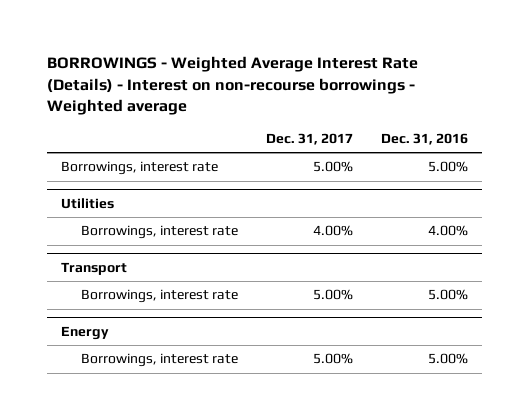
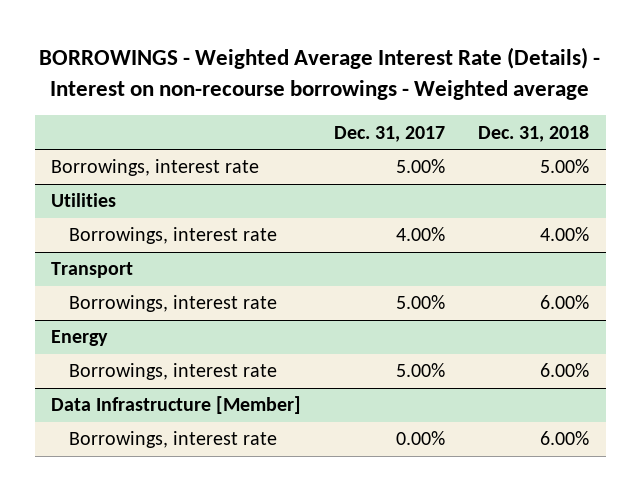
[381,132,469,145] Dec. 31, 2016 -> none
none -> [478,124,590,142] Dec. 31, 2018
none -> [51,396,302,415] Data Infrastructure [Member]
none -> [68,431,277,449] Borrowings, interest rate

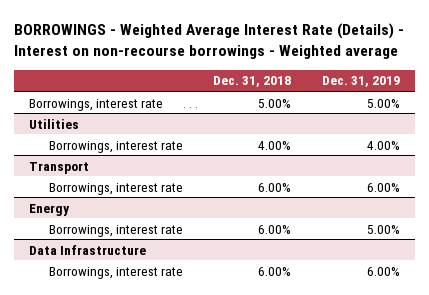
[334,125,446,142] Dec. 31, 2017 -> none
none -> [321,76,400,88] Dec. 31, 2019
[51,396,302,415] Data Infrastructure [Member] -> [28,244,146,255] Data Infrastructure

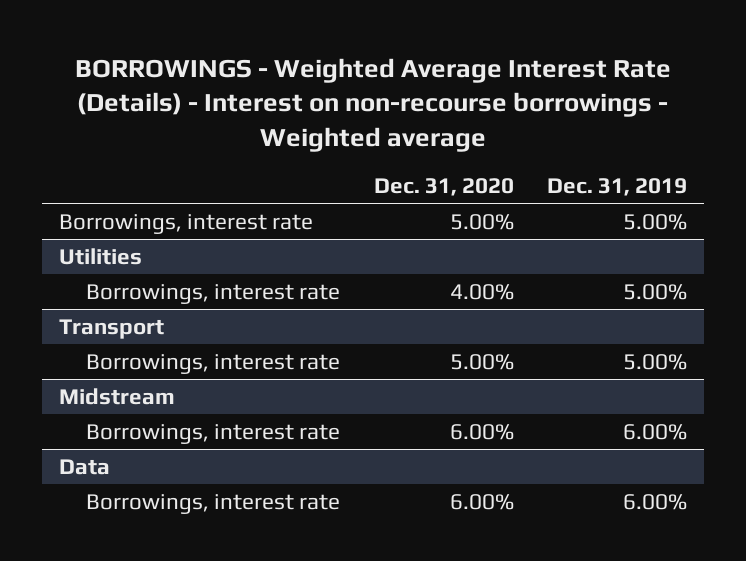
[213,76,292,88] Dec. 31, 2018 -> none
none -> [373,178,514,197] Dec. 31, 2020
[366,140,400,150] 4.00% -> [623,283,688,300] 5.00%
[48,182,183,195] Borrowings, interest rate -> none
[28,203,70,216] Energy -> none
[28,244,146,255] Data Infrastructure -> [58,387,175,405] Midstream
none -> [58,458,110,475] Data
none -> [86,493,341,514] Borrowings, interest rate

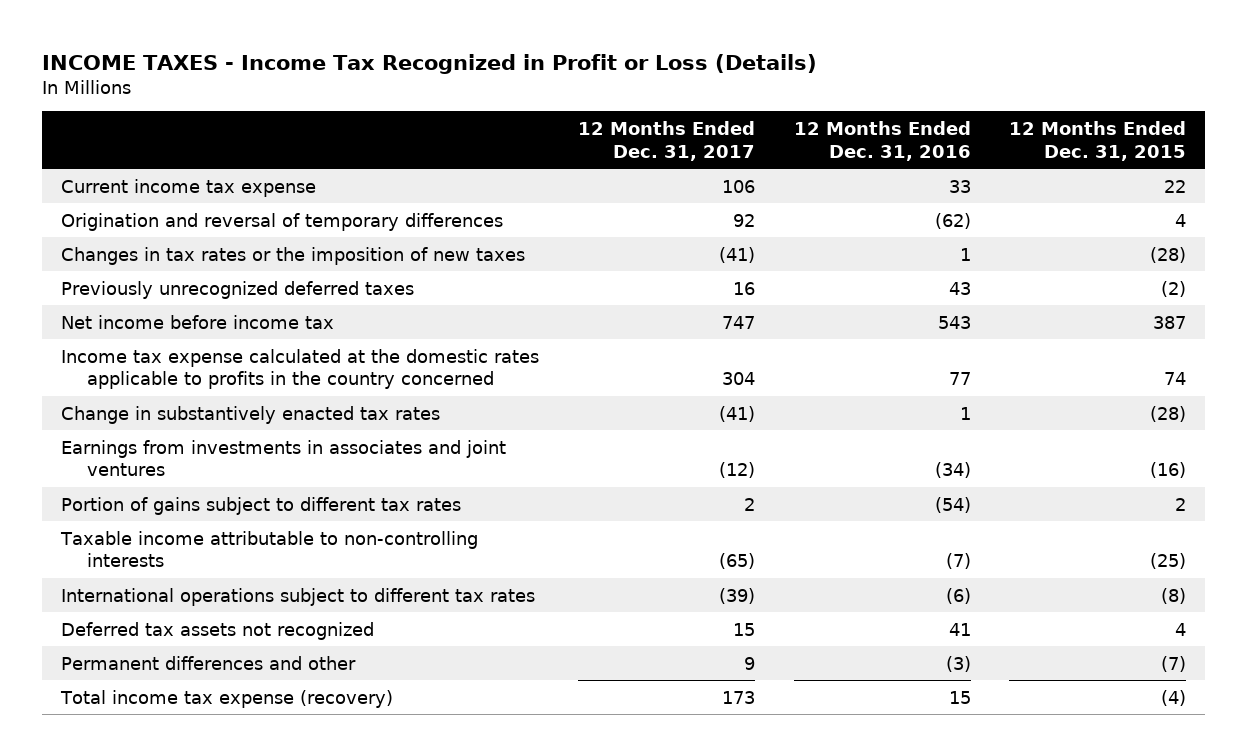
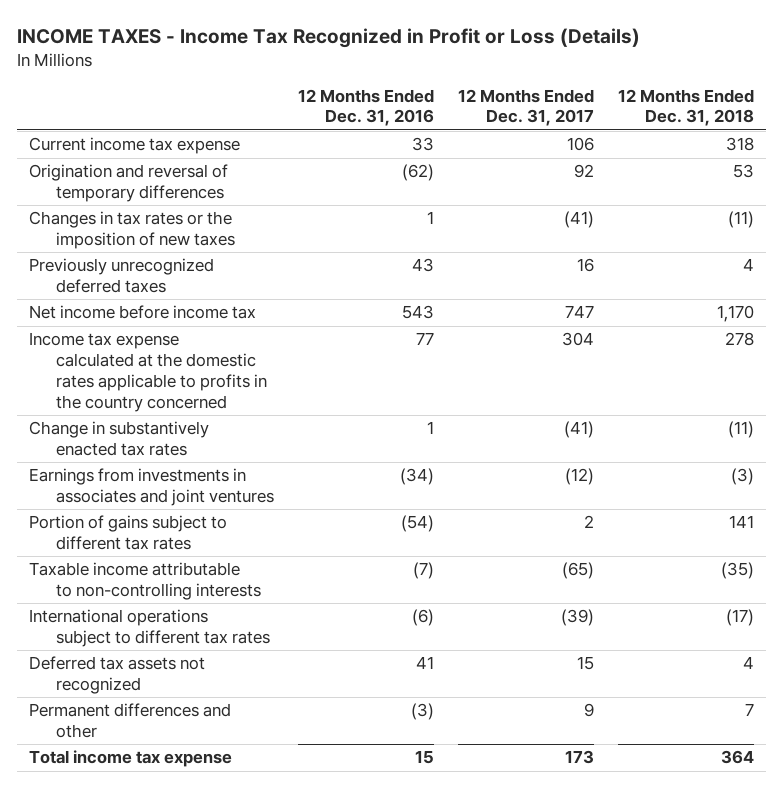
[1009,121,1187,161] 12 Months Ended Dec. 31, 2015 -> none
none -> [617,88,754,127] 12 Months Ended Dec. 31, 2018
[60,689,394,708] Total income tax expense (recovery) -> [28,750,232,768] Total income tax expense

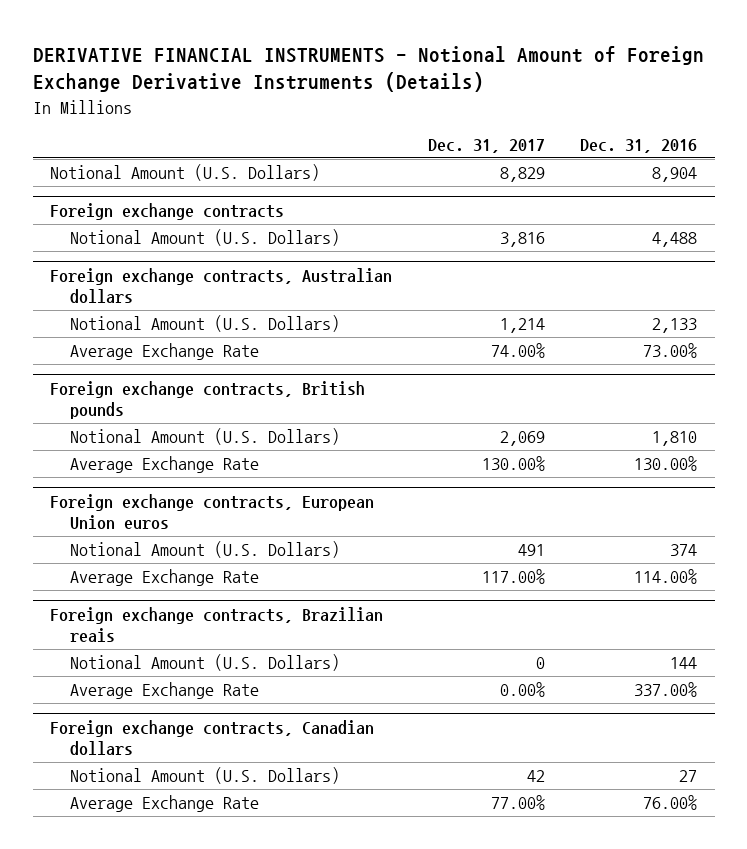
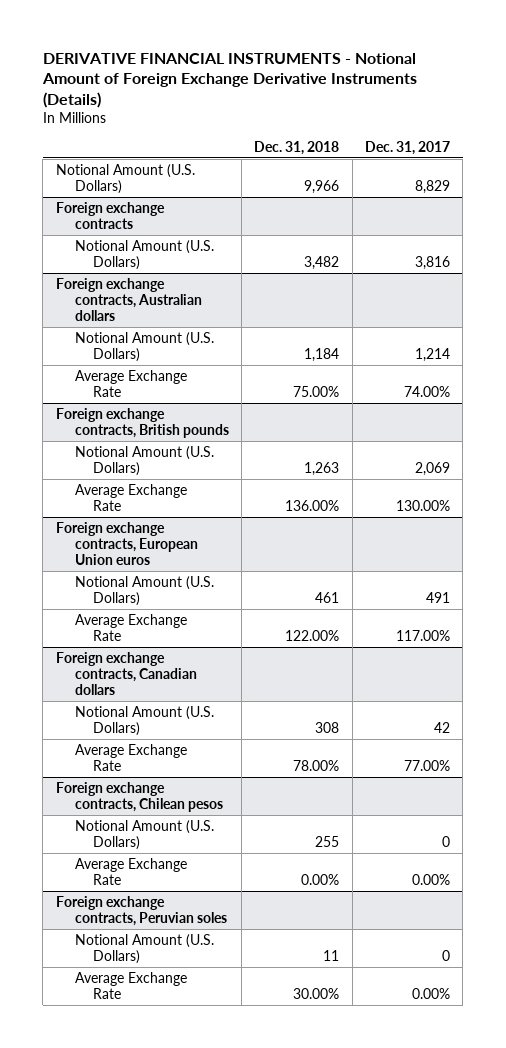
[579,138,697,153] Dec. 31, 2016 -> none
none -> [254,140,340,155] Dec. 31, 2018
[50,607,384,643] Foreign exchange contracts, Brazilian reais -> none
[70,654,341,672] Notional Amount (U.S. Dollars) -> none
[70,682,260,700] Average Exchange Rate -> none
none -> [55,781,223,812] Foreign exchange contracts, Chilean pesos
none -> [74,819,214,850] Notional Amount (U.S. Dollars)
none -> [74,857,187,885] Average Exchange Rate
none -> [55,895,227,926] Foreign exchange contracts, Peruvian soles
none -> [74,933,214,964] Notional Amount (U.S. Dollars)
none -> [74,971,187,999] Average Exchange Rate

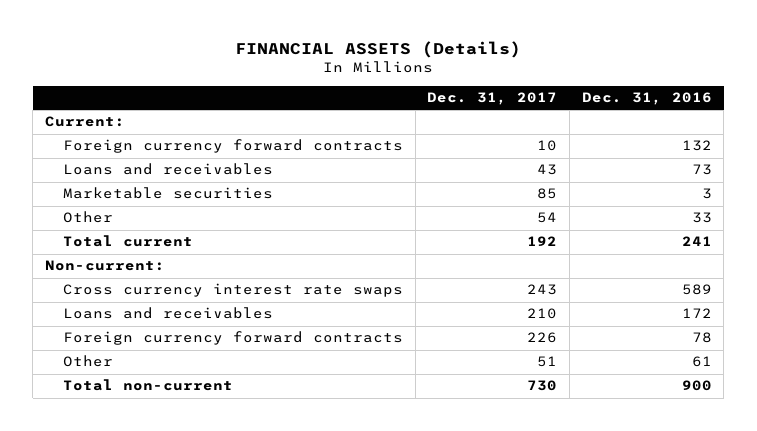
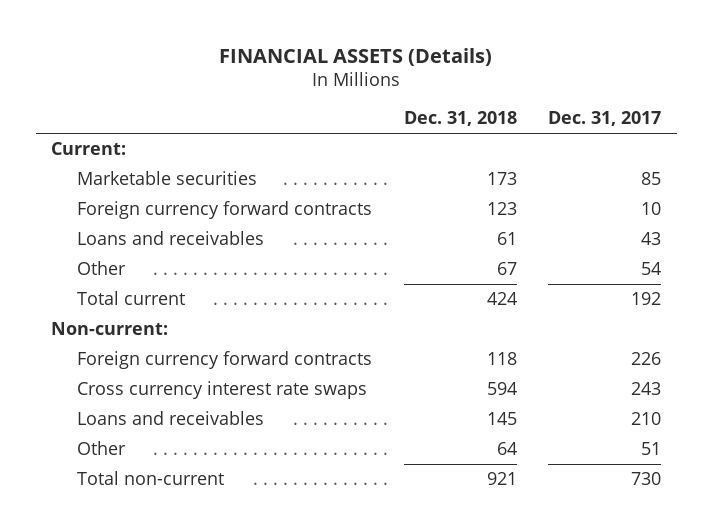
[581,92,712,106] Dec. 31, 2016 -> none
none -> [403,111,517,127] Dec. 31, 2018
[62,187,273,200] Marketable securities -> [77,170,258,185] Marketable securities
[62,331,403,346] Foreign currency forward contracts -> [77,350,373,369] Foreign currency forward contracts

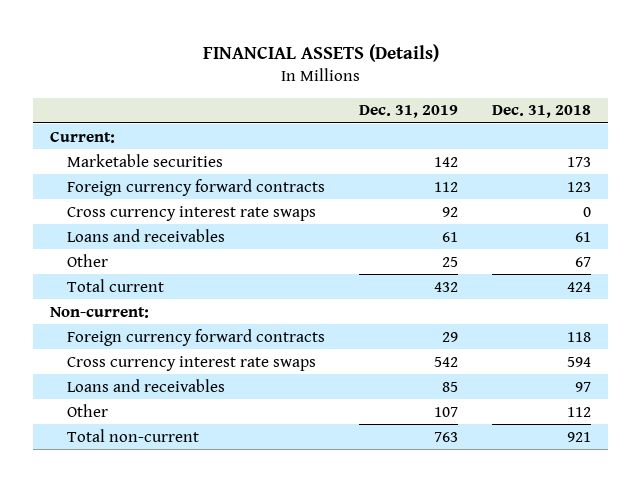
[548,111,662,127] Dec. 31, 2017 -> none
none -> [359,105,459,119] Dec. 31, 2019
none -> [67,205,317,221] Cross currency interest rate swaps
[486,411,517,425] 145 -> [575,381,592,392] 97
[496,441,517,455] 64 -> [567,406,592,417] 112

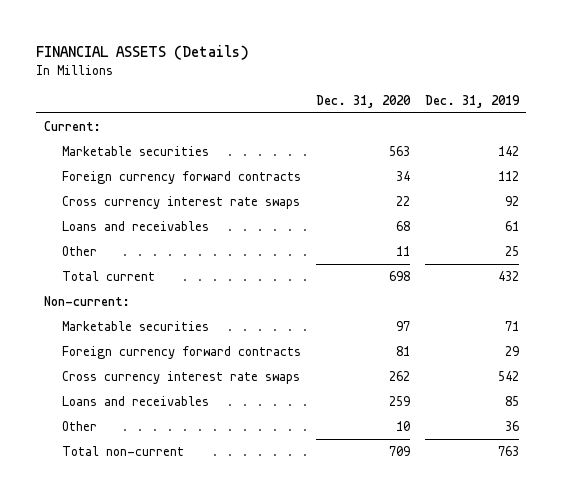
[492,105,592,119] Dec. 31, 2018 -> none
none -> [316,94,412,108] Dec. 31, 2020
none -> [62,320,210,331] Marketable securities
[434,406,459,417] 107 -> [504,420,519,431] 36

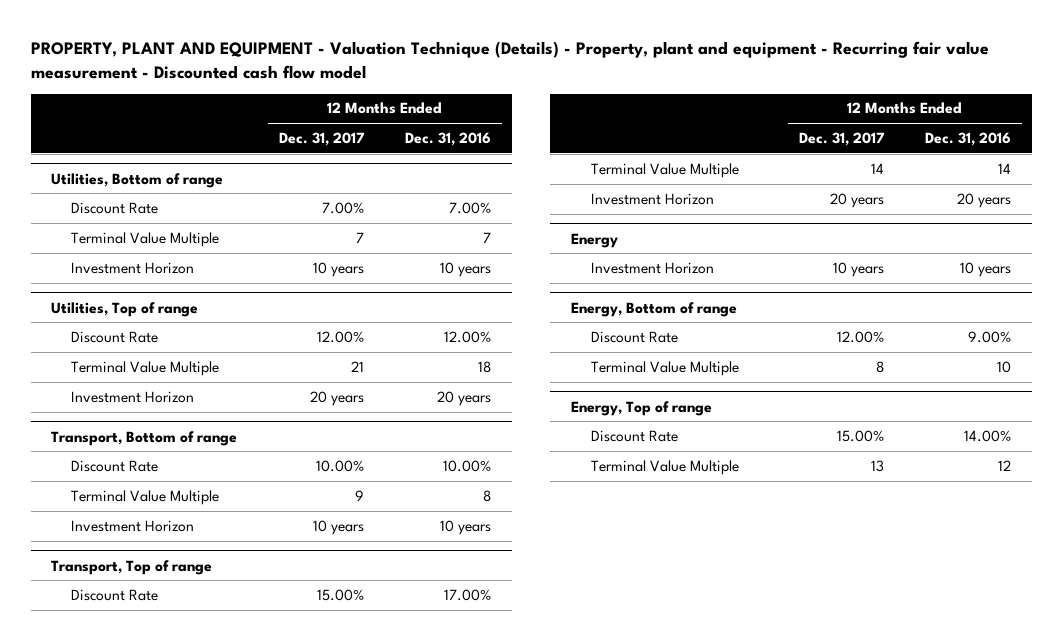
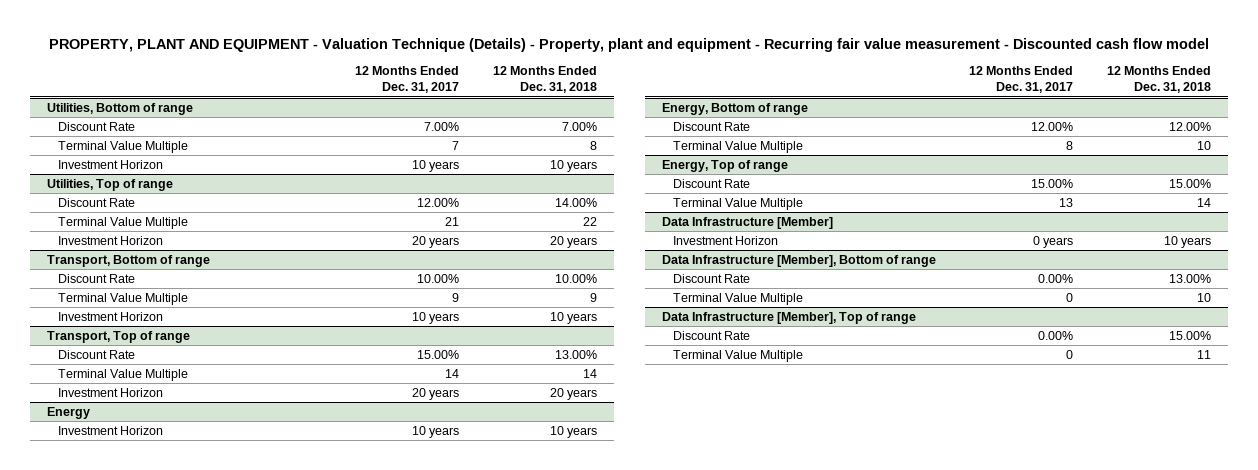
[405,131,492,146] Dec. 31, 2016 -> none
none -> [492,66,597,94] 12 Months Ended Dec. 31, 2018
none -> [661,216,833,229] Data Infrastructure [Member]
none -> [672,235,778,245] Investment Horizon
none -> [661,254,936,267] Data Infrastructure [Member], Bottom of range
none -> [672,273,750,283] Discount Rate
none -> [672,292,803,305] Terminal Value Multiple
none -> [661,311,916,324] Data Infrastructure [Member], Top of range
none -> [672,330,750,340] Discount Rate
none -> [672,349,803,362] Terminal Value Multiple

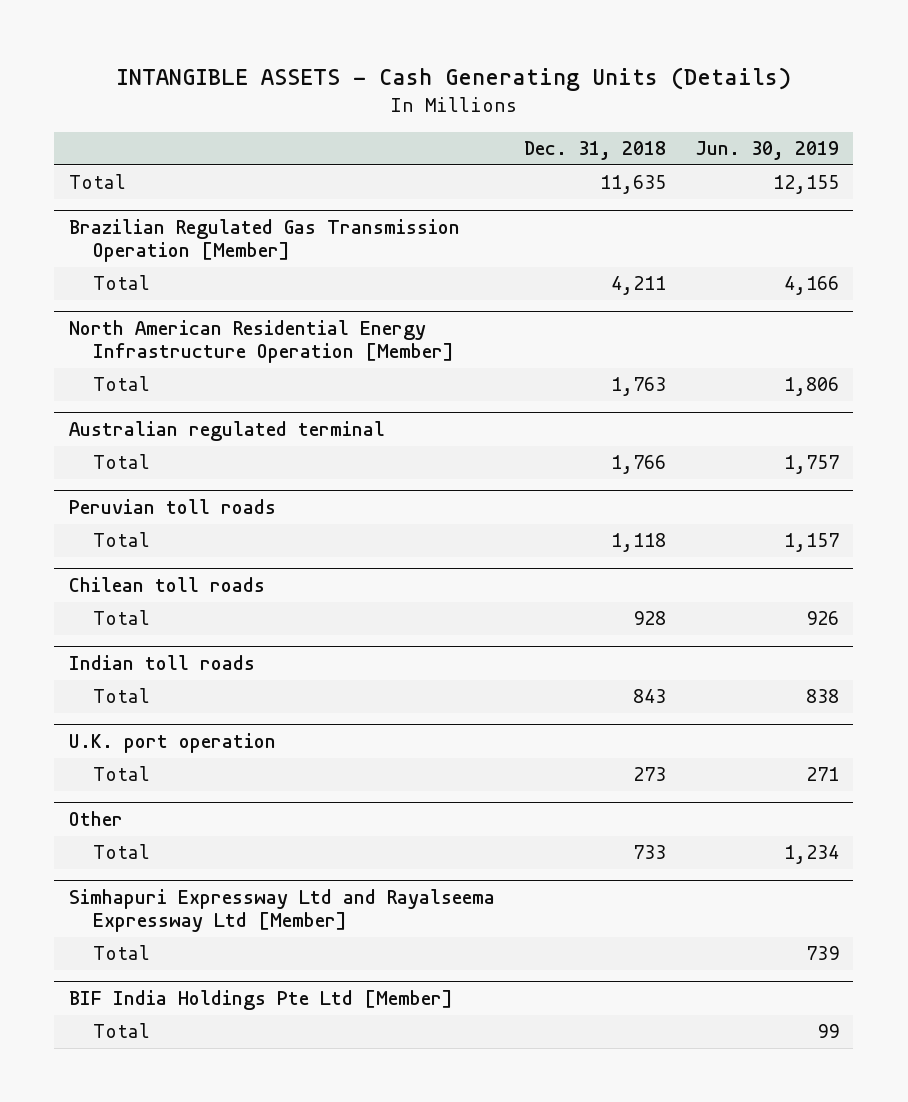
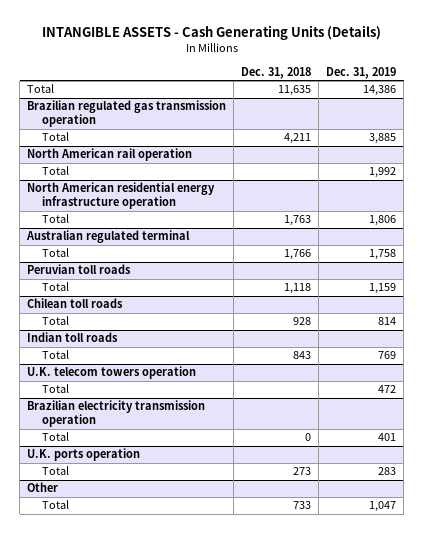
[694,141,839,161] Jun. 30, 2019 -> none
none -> [326,67,397,80] Dec. 31, 2019
[68,219,460,263] Brazilian Regulated Gas Transmission Operation [Member] -> [27,100,227,128] Brazilian regulated gas transmission operation
none -> [27,148,193,162] North American rail operation
none -> [42,166,70,176] Total
[68,320,454,364] North American Residential Energy Infrastructure Operation [Member] -> [27,182,216,210] North American residential energy infrastructure operation
none -> [27,366,197,380] U.K. telecom towers operation
none -> [42,384,70,394] Total
none -> [27,400,206,428] Brazilian electricity transmission operation
none -> [42,432,70,442] Total
[68,733,276,754] U.K. port operation -> [27,448,141,462] U.K. ports operation
[68,889,495,933] Simhapuri Expressway Ltd and Rayalseema Expressway Ltd [Member] -> none
[92,945,150,961] Total -> none
[68,990,453,1011] BIF India Holdings Pte Ltd [Member] -> none
[92,1023,150,1039] Total -> none

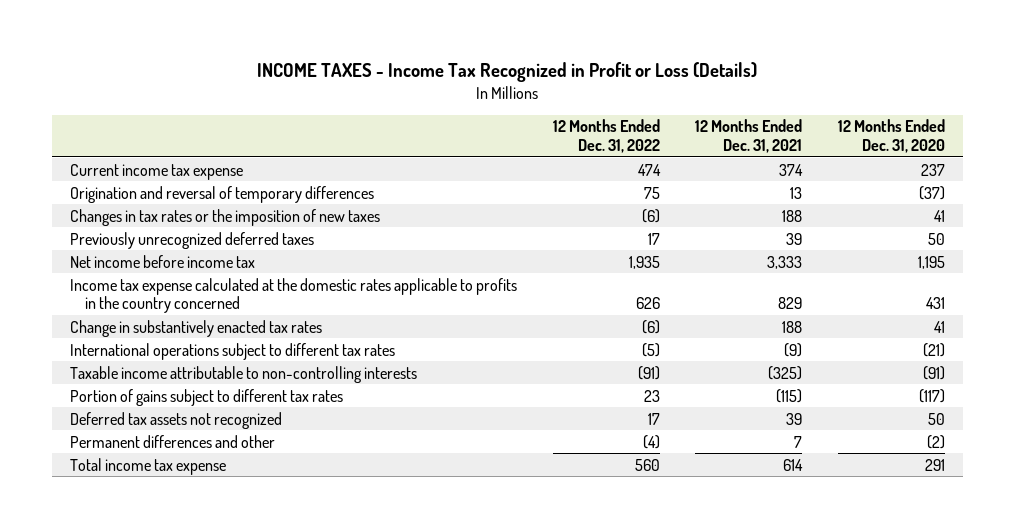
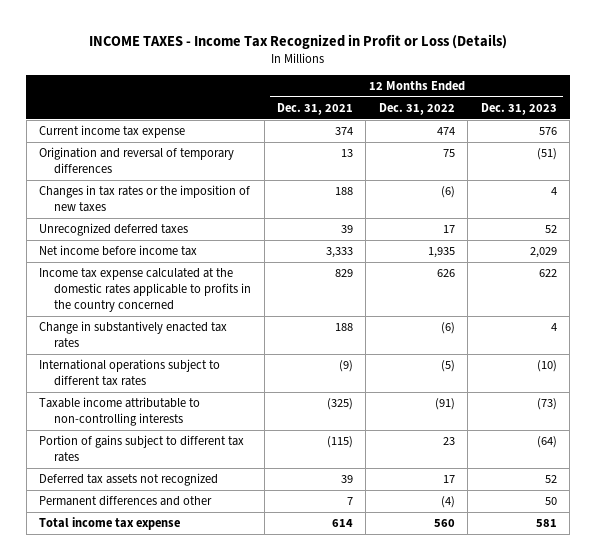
[838,119,946,153] 12 Months Ended Dec. 31, 2020 -> none
none -> [480,102,557,115] Dec. 31, 2023
[69,231,314,249] Previously unrecognized deferred taxes -> [39,222,189,236] Unrecognized deferred taxes

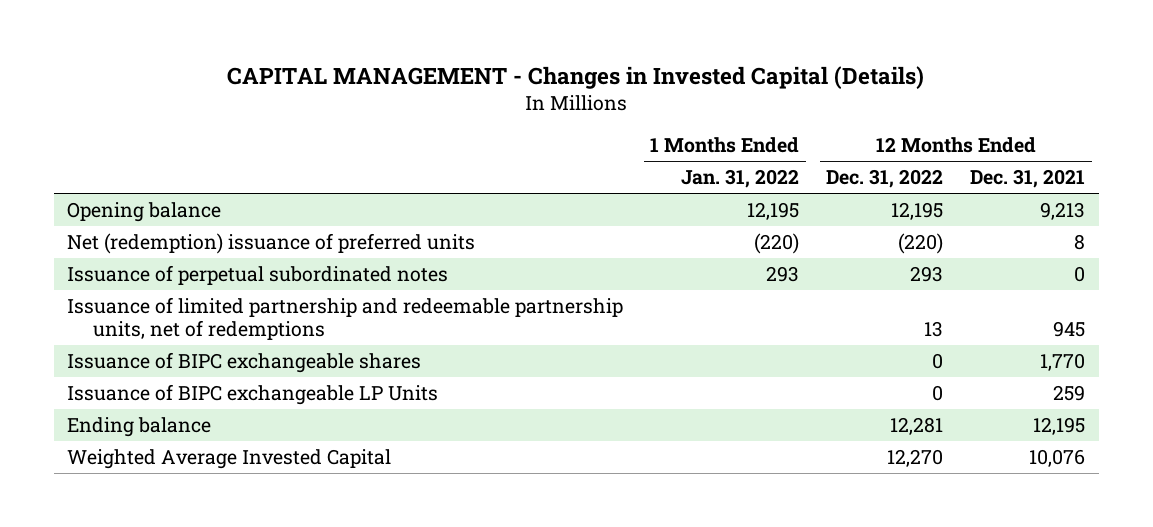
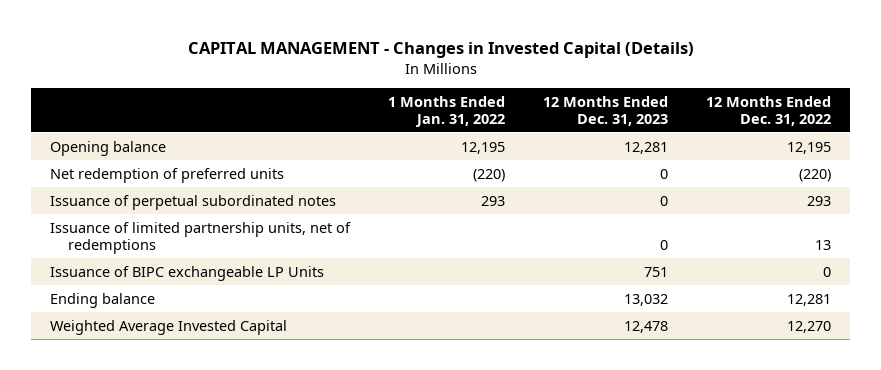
[970,169,1086,189] Dec. 31, 2021 -> none
none -> [543,95,669,126] 12 Months Ended Dec. 31, 2023
[67,232,476,254] Net (redemption) issuance of preferred units -> [50,167,285,183] Net redemption of preferred units
[67,351,422,373] Issuance of BIPC exchangeable shares -> none
[67,296,624,340] Issuance of limited partnership and redeemable partnership units, net of redemptions -> [50,221,352,254] Issuance of limited partnership units, net of redemptions

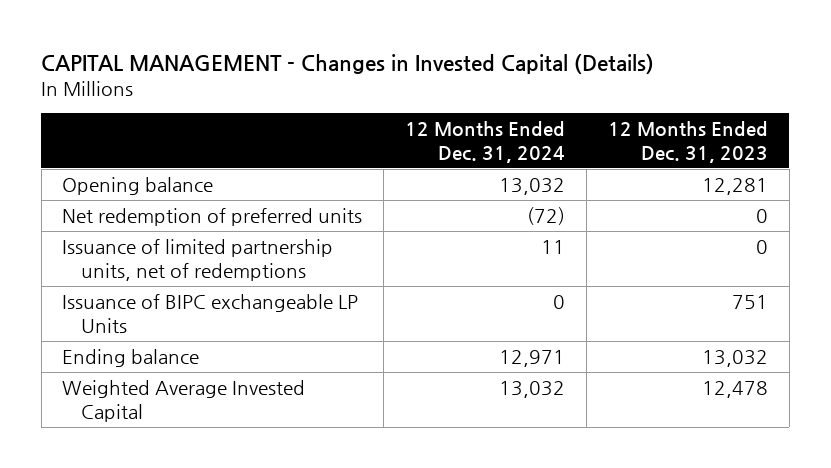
[388,95,506,127] 1 Months Ended Jan. 31, 2022 -> none
[706,95,832,126] 12 Months Ended Dec. 31, 2022 -> none
none -> [405,120,566,163] 12 Months Ended Dec. 31, 2024
[50,194,337,210] Issuance of perpetual subordinated notes -> none

